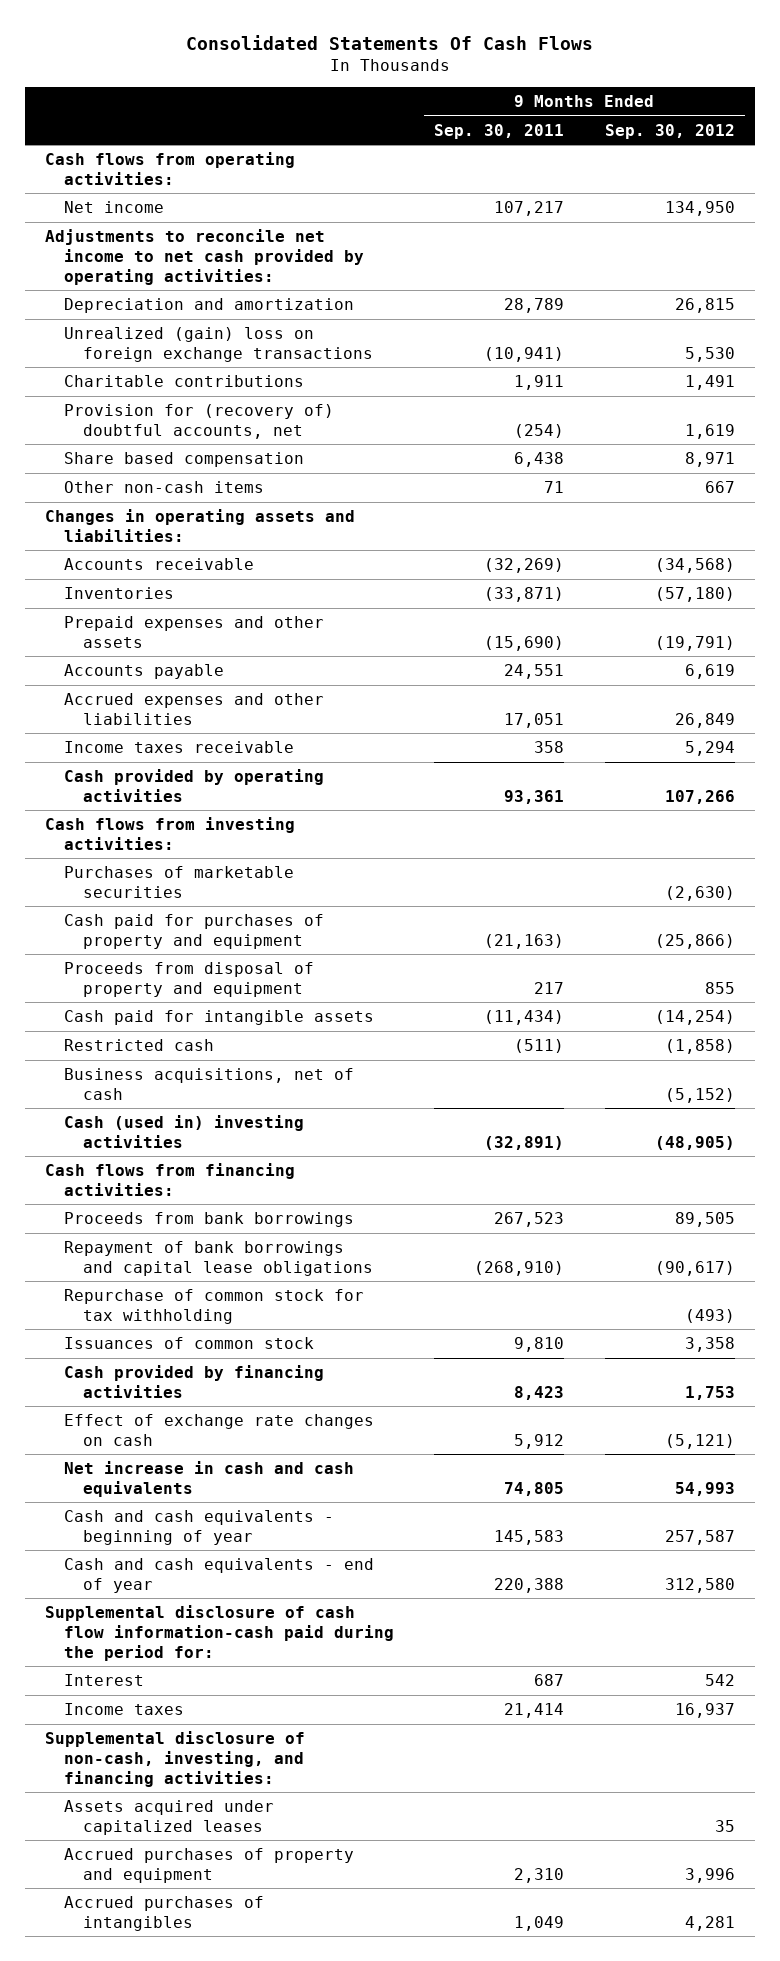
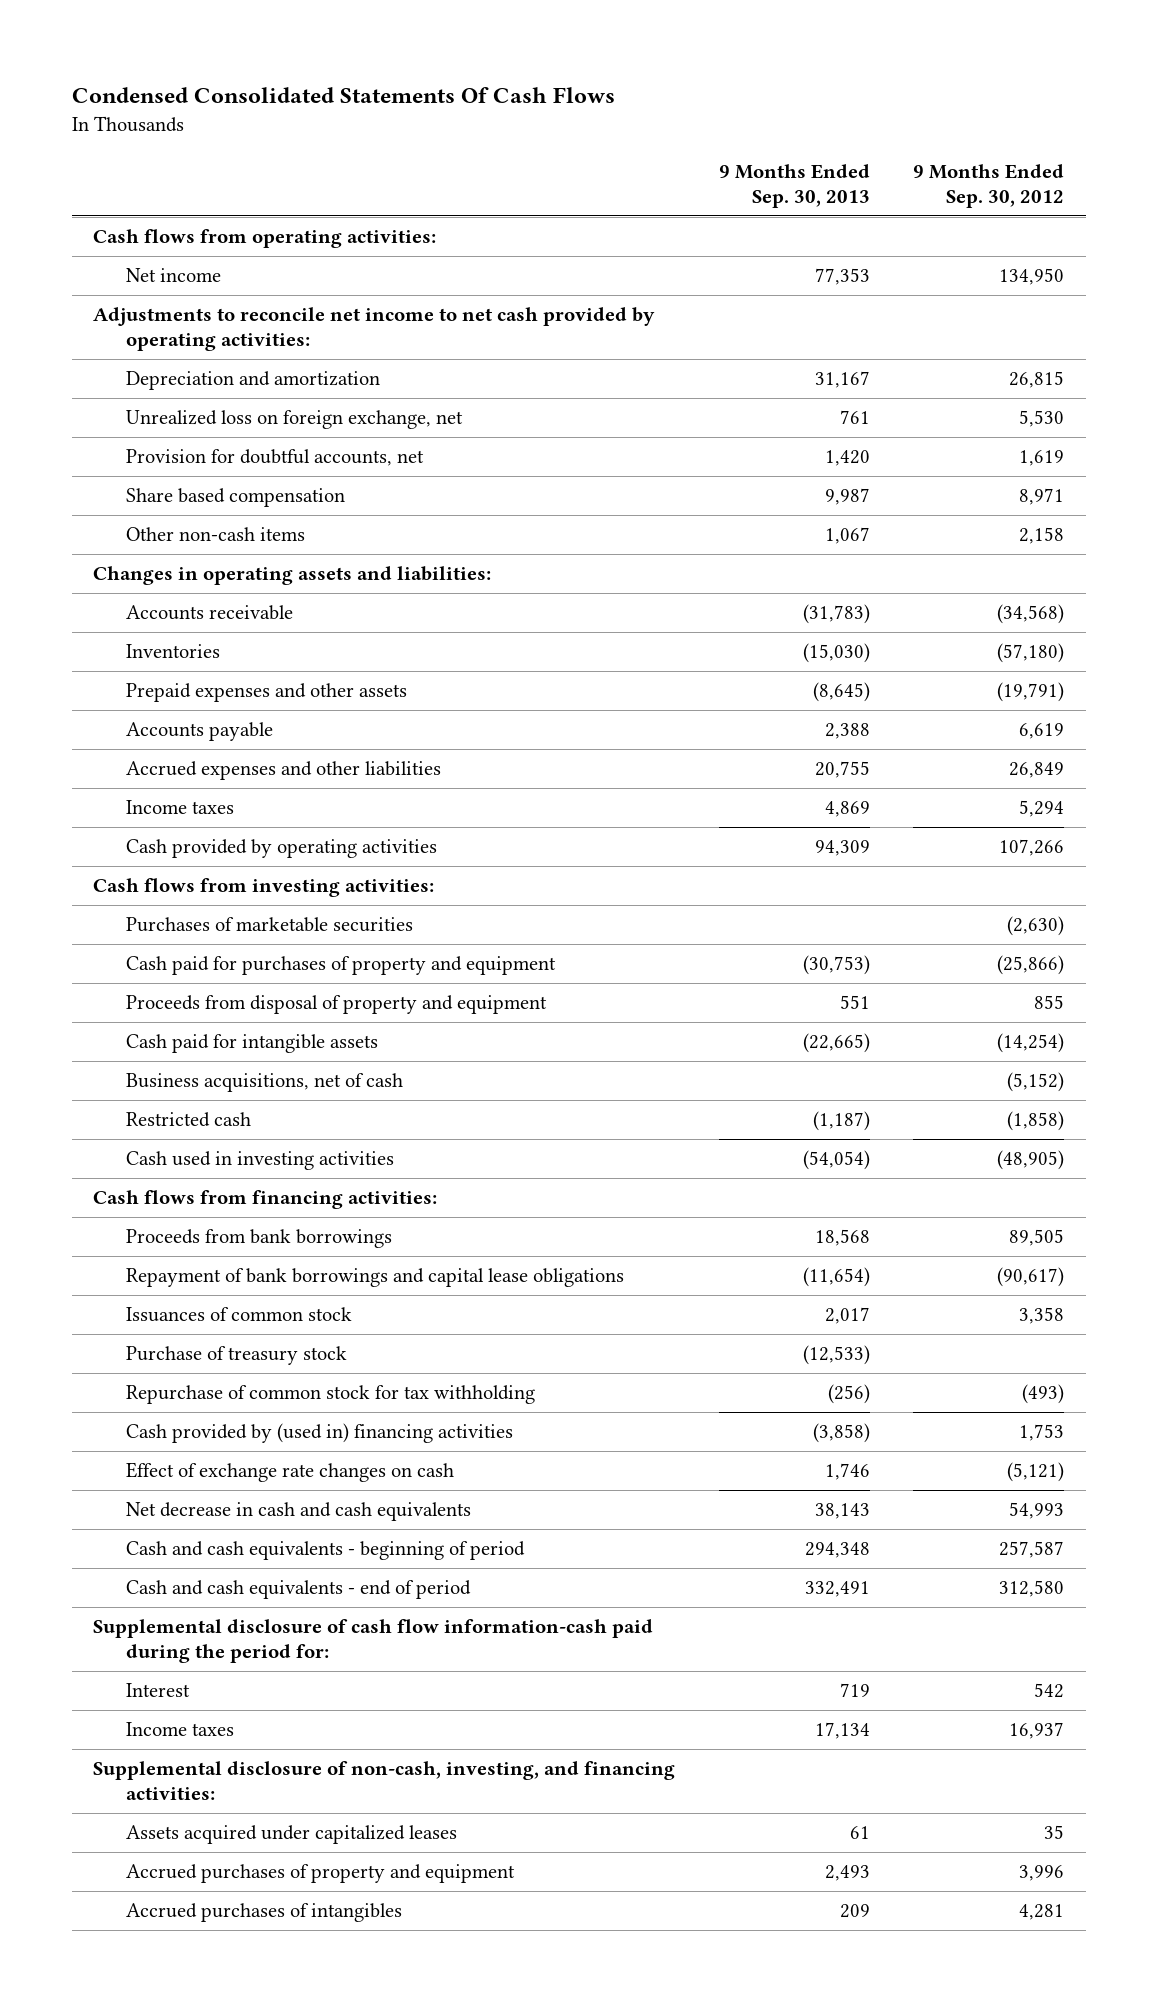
[186,34,594,50] Consolidated Statements Of Cash Flows -> [71,87,615,104] Condensed Consolidated Statements Of Cash Flows
[434,123,565,139] Sep. 30, 2011 -> none
none -> [718,164,870,208] 9 Months Ended Sep. 30, 2013
[64,375,305,388] Charitable contributions -> none
[64,327,373,362] Unrealized (gain) loss on foreign exchange transactions -> [125,410,463,430] Unrealized loss on foreign exchange, net
[64,404,335,439] Provision for (recovery of) doubtful accounts, net -> [125,449,424,467] Provision for doubtful accounts, net
[704,481,735,494] 667 -> [1019,527,1065,545] 2,158
[64,741,295,754] Income taxes receivable -> [125,800,234,815] Income taxes
[64,1039,215,1052] Restricted cash -> [125,1112,251,1128] Restricted cash
[64,1115,305,1148] Cash (used in) investing activities -> [125,1151,394,1171] Cash used in investing activities
none -> [125,1346,347,1366] Purchase of treasury stock
[64,1289,365,1324] Repurchase of common stock for tax withholding -> [125,1385,535,1405] Repurchase of common stock for tax withholding
[64,1365,325,1398] Cash provided by financing activities -> [125,1423,513,1444] Cash provided by (used in) financing activities
[64,1461,355,1497] Net increase in cash and cash equivalents -> [125,1502,471,1522] Net decrease in cash and cash equivalents
[64,1510,335,1545] Cash and cash equivalents - beginning of year -> [125,1541,525,1561] Cash and cash equivalents - beginning of period
[64,1558,375,1593] Cash and cash equivalents - end of year -> [125,1580,471,1600] Cash and cash equivalents - end of period

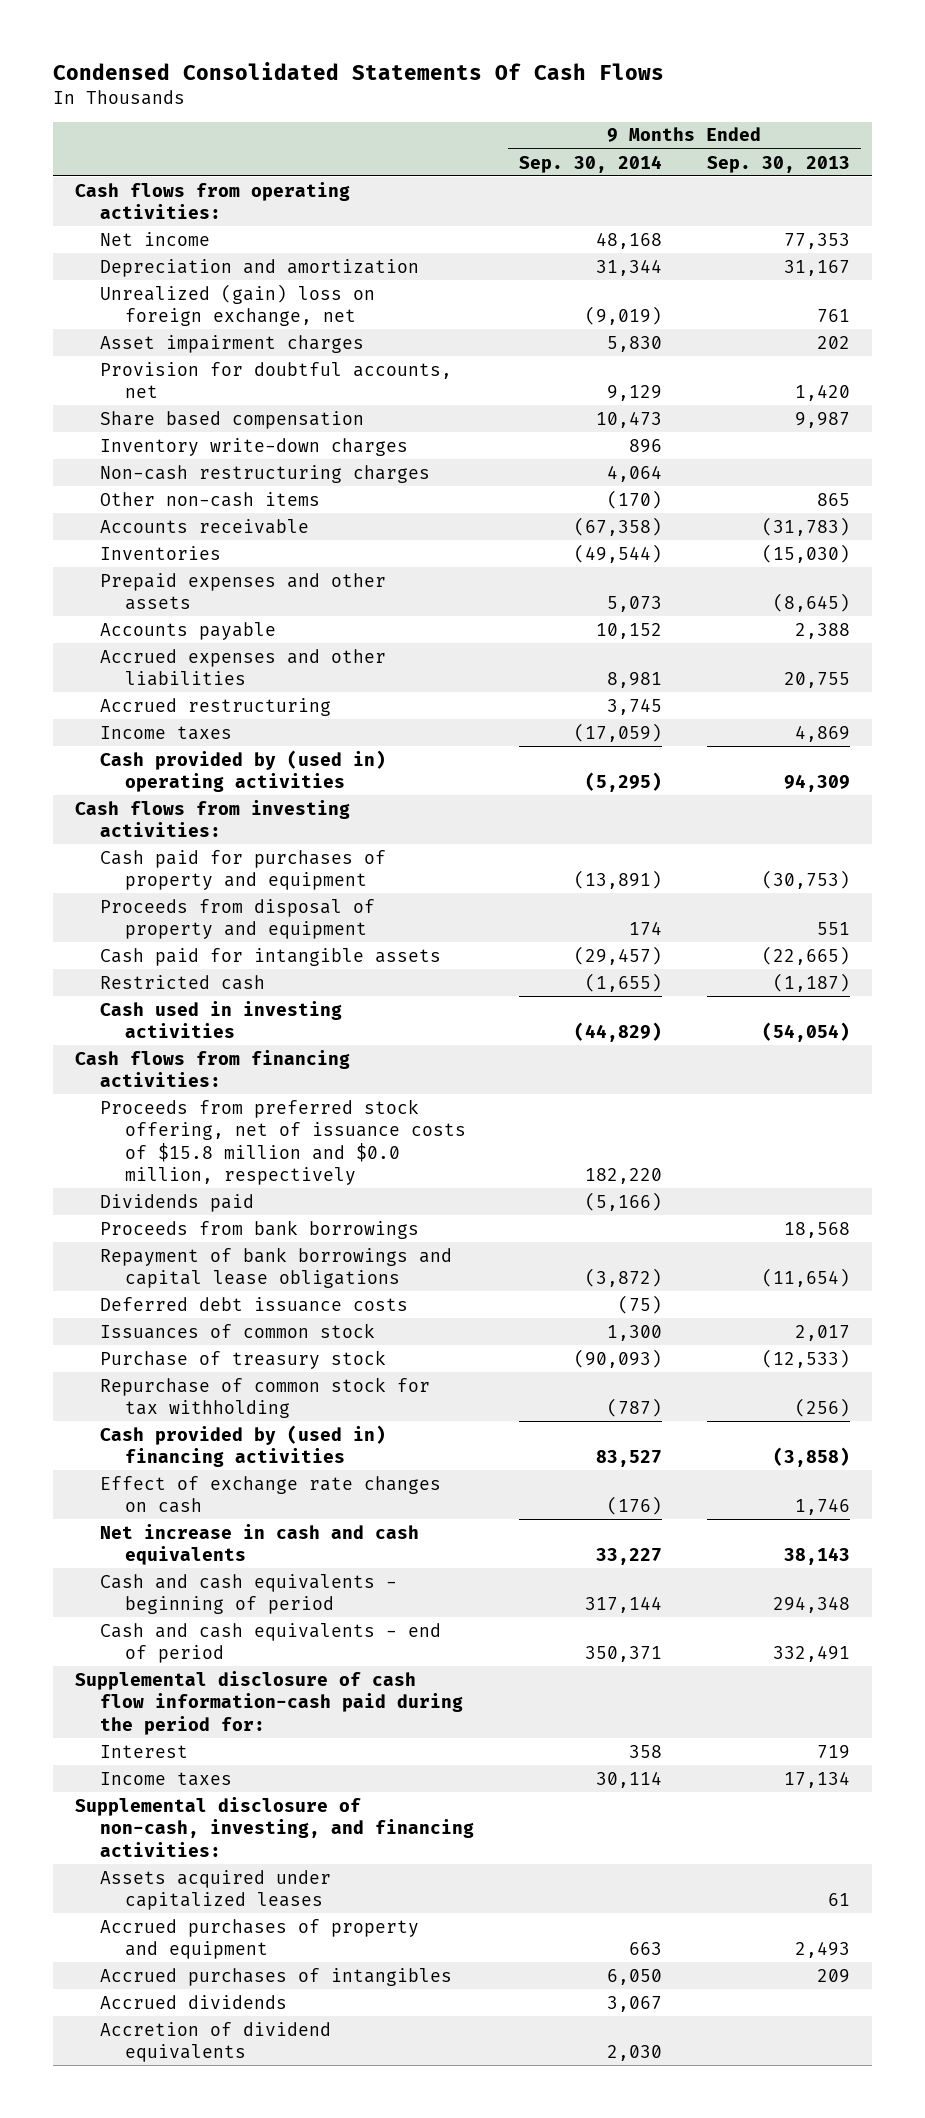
[913,164,1065,208] 9 Months Ended Sep. 30, 2012 -> none
none -> [518,154,662,173] Sep. 30, 2014
[93,307,656,351] Adjustments to reconcile net income to net cash provided by operating activities: -> none
[125,410,463,430] Unrealized loss on foreign exchange, net -> [99,283,375,327] Unrealized (gain) loss on foreign exchange, net
none -> [99,334,364,353] Asset impairment charges
[93,566,492,586] Changes in operating assets and liabilities: -> none
none -> [99,437,408,456] Inventory write-down charges
none -> [99,464,430,483] Non-cash restructuring charges
[824,527,870,545] 1,067 -> [816,492,850,506] 865
none -> [99,697,331,716] Accrued restructuring
[125,839,437,859] Cash provided by operating activities -> [99,749,386,793] Cash provided by (used in) operating activities
[125,917,413,933] Purchases of marketable securities -> none
[125,1073,403,1093] Business acquisitions, net of cash -> none
none -> [99,1098,466,1185] Proceeds from preferred stock offering, net of issuance costs of $15.8 million and $0.0 million, respectively
none -> [99,1193,254,1212] Dividends paid
none -> [99,1296,408,1312] Deferred debt issuance costs
[125,1502,471,1522] Net decrease in cash and cash equivalents -> [99,1523,419,1566] Net increase in cash and cash equivalents
none -> [99,1994,287,2009] Accrued dividends
none -> [99,2021,331,2063] Accretion of dividend equivalents

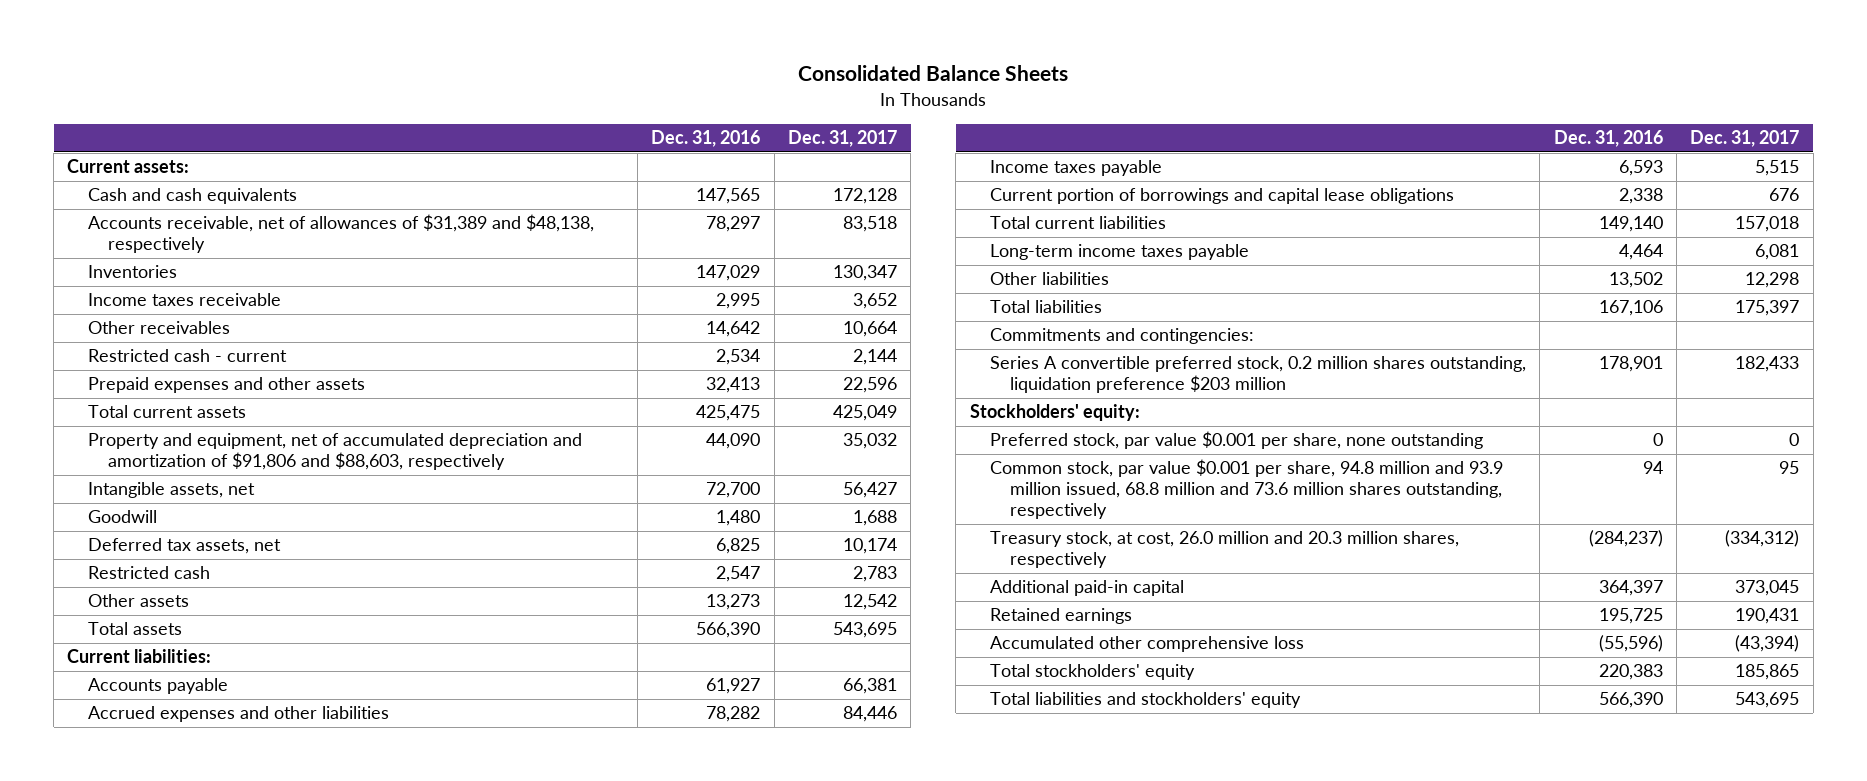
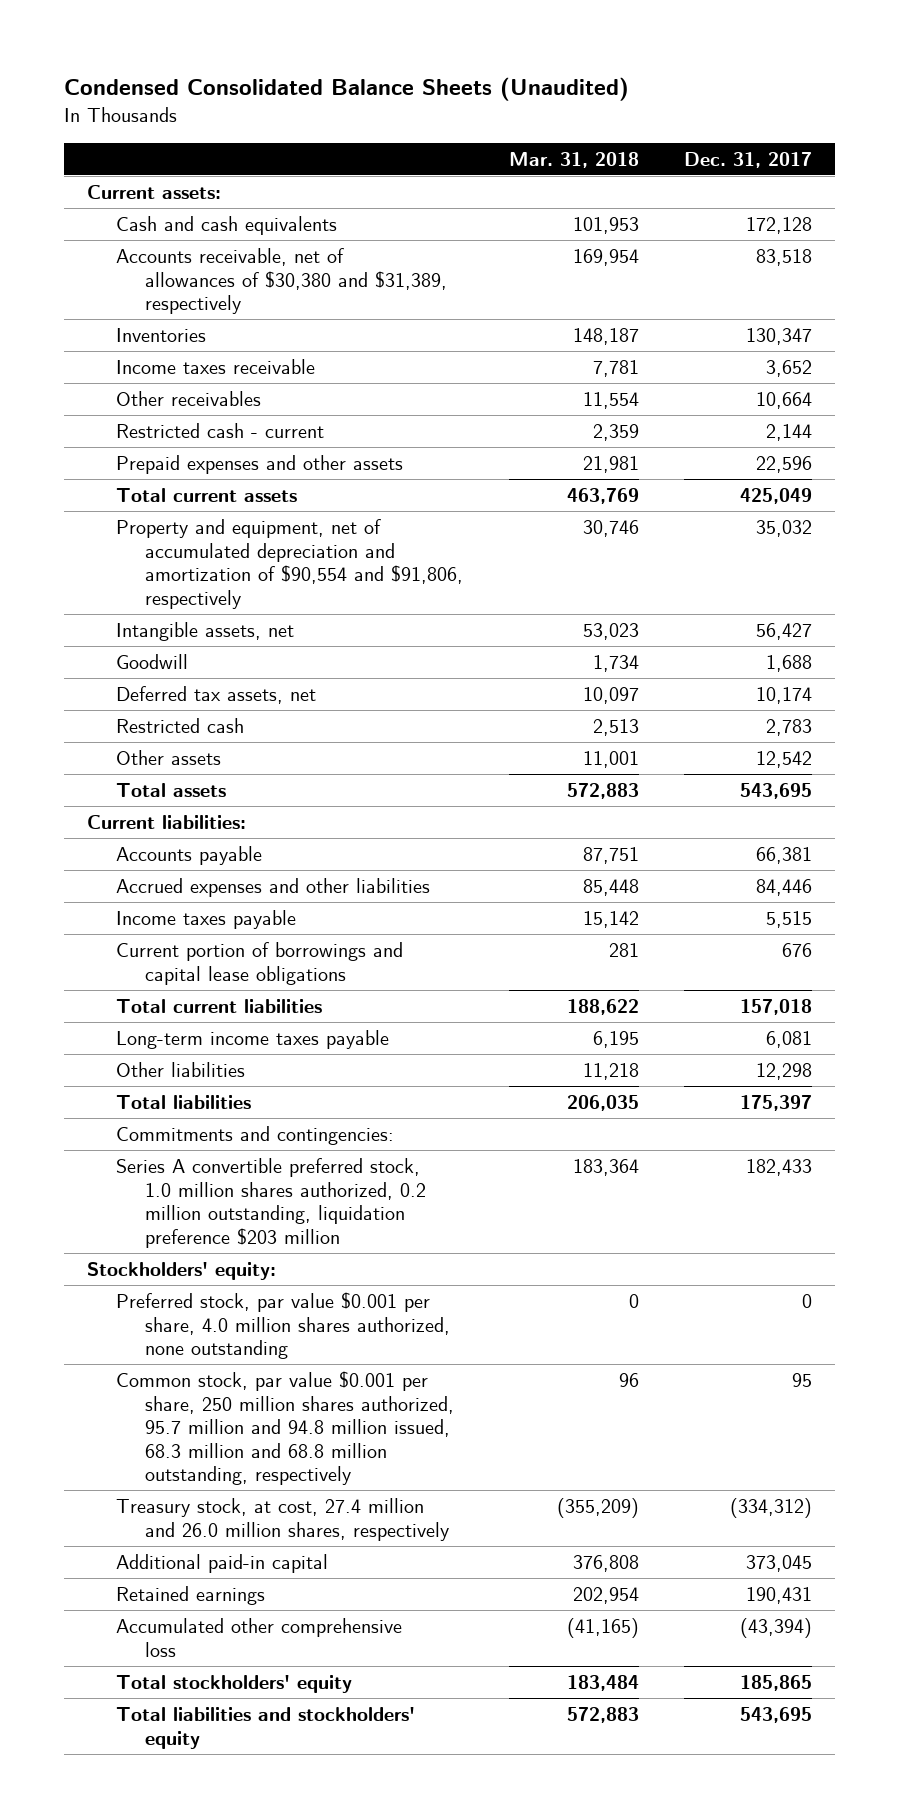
[798,65,1069,82] Consolidated Balance Sheets -> [63,77,629,102] Condensed Consolidated Balance Sheets (Unaudited)
[651,130,761,148] Dec. 31, 2016 -> none
none -> [508,151,639,168] Mar. 31, 2018
[87,214,594,254] Accounts receivable, net of allowances of $31,389 and $48,138, respectively -> [115,248,448,315] Accounts receivable, net of allowances of $30,380 and $31,389, respectively
[87,433,582,471] Property and equipment, net of accumulated depreciation and amortization of $91,806 and $88,603, respectively -> [115,519,464,609] Property and equipment, net of accumulated depreciation and amortization of $90,554 and $91,806, respectively
[989,356,1526,394] Series A convertible preferred stock, 0.2 million shares outstanding, liquidation preference $203 million -> [115,1158,427,1248] Series A convertible preferred stock, 1.0 million shares authorized, 0.2 million outstanding, liquidation preference $203 million
[989,431,1483,450] Preferred stock, par value $0.001 per share, none outstanding -> [115,1292,451,1360] Preferred stock, par value $0.001 per share, 4.0 million shares authorized, none outstanding
[989,459,1503,520] Common stock, par value $0.001 per share, 94.8 million and 93.9 million issued, 68.8 million and 73.6 million shares outstanding, respectively -> [115,1371,455,1486] Common stock, par value $0.001 per share, 250 million shares authorized, 95.7 million and 94.8 million issued, 68.3 million and 68.8 million outstanding, respectively
[989,531,1459,569] Treasury stock, at cost, 26.0 million and 20.3 million shares, respectively -> [115,1498,450,1541] Treasury stock, at cost, 27.4 million and 26.0 million shares, respectively

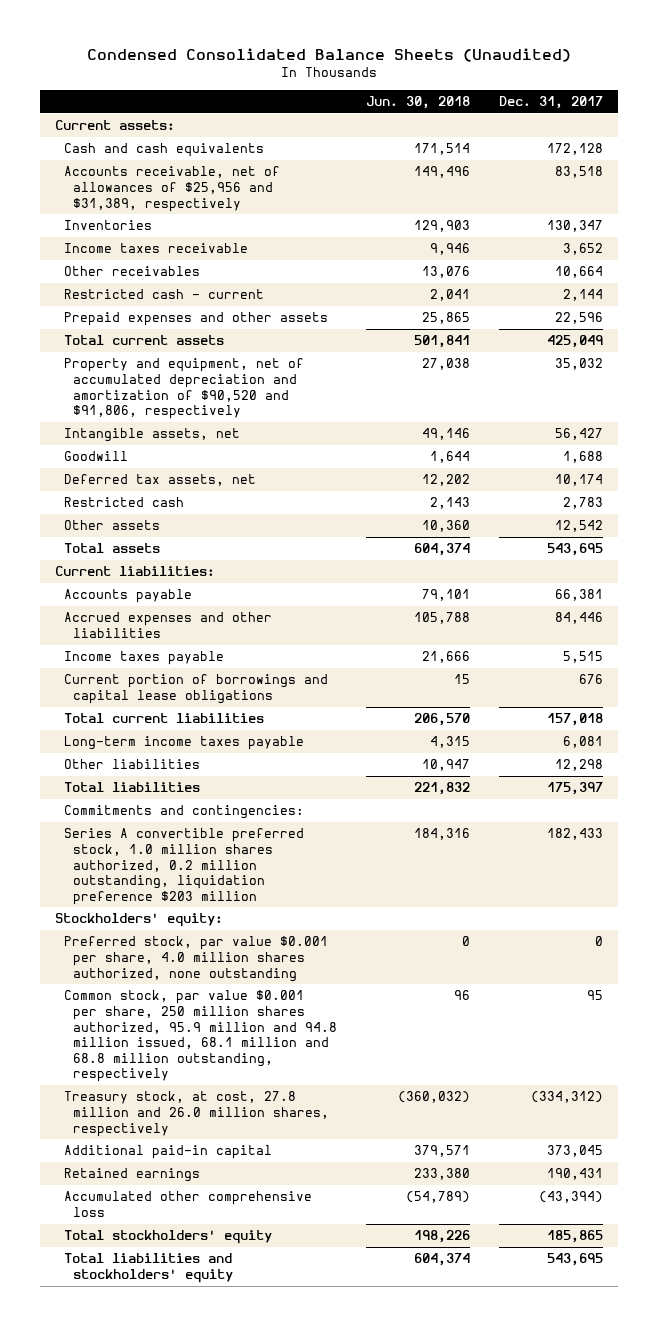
[508,151,639,168] Mar. 31, 2018 -> none
none -> [366,95,471,109] Jun. 30, 2018
[115,248,448,315] Accounts receivable, net of allowances of $30,380 and $31,389, respectively -> [64,166,281,212] Accounts receivable, net of allowances of $25,956 and $31,389, respectively
[115,519,464,609] Property and equipment, net of accumulated depreciation and amortization of $90,554 and $91,806, respectively -> [64,358,305,420] Property and equipment, net of accumulated depreciation and amortization of $90,520 and $91,806, respectively
[115,1371,455,1486] Common stock, par value $0.001 per share, 250 million shares authorized, 95.7 million and 94.8 million issued, 68.3 million and 68.8 million outstanding, respectively -> [64,990,338,1083] Common stock, par value $0.001 per share, 250 million shares authorized, 95.9 million and 94.8 million issued, 68.1 million and 68.8 million outstanding, respectively
[115,1498,450,1541] Treasury stock, at cost, 27.4 million and 26.0 million shares, respectively -> [64,1091,330,1137] Treasury stock, at cost, 27.8 million and 26.0 million shares, respectively

